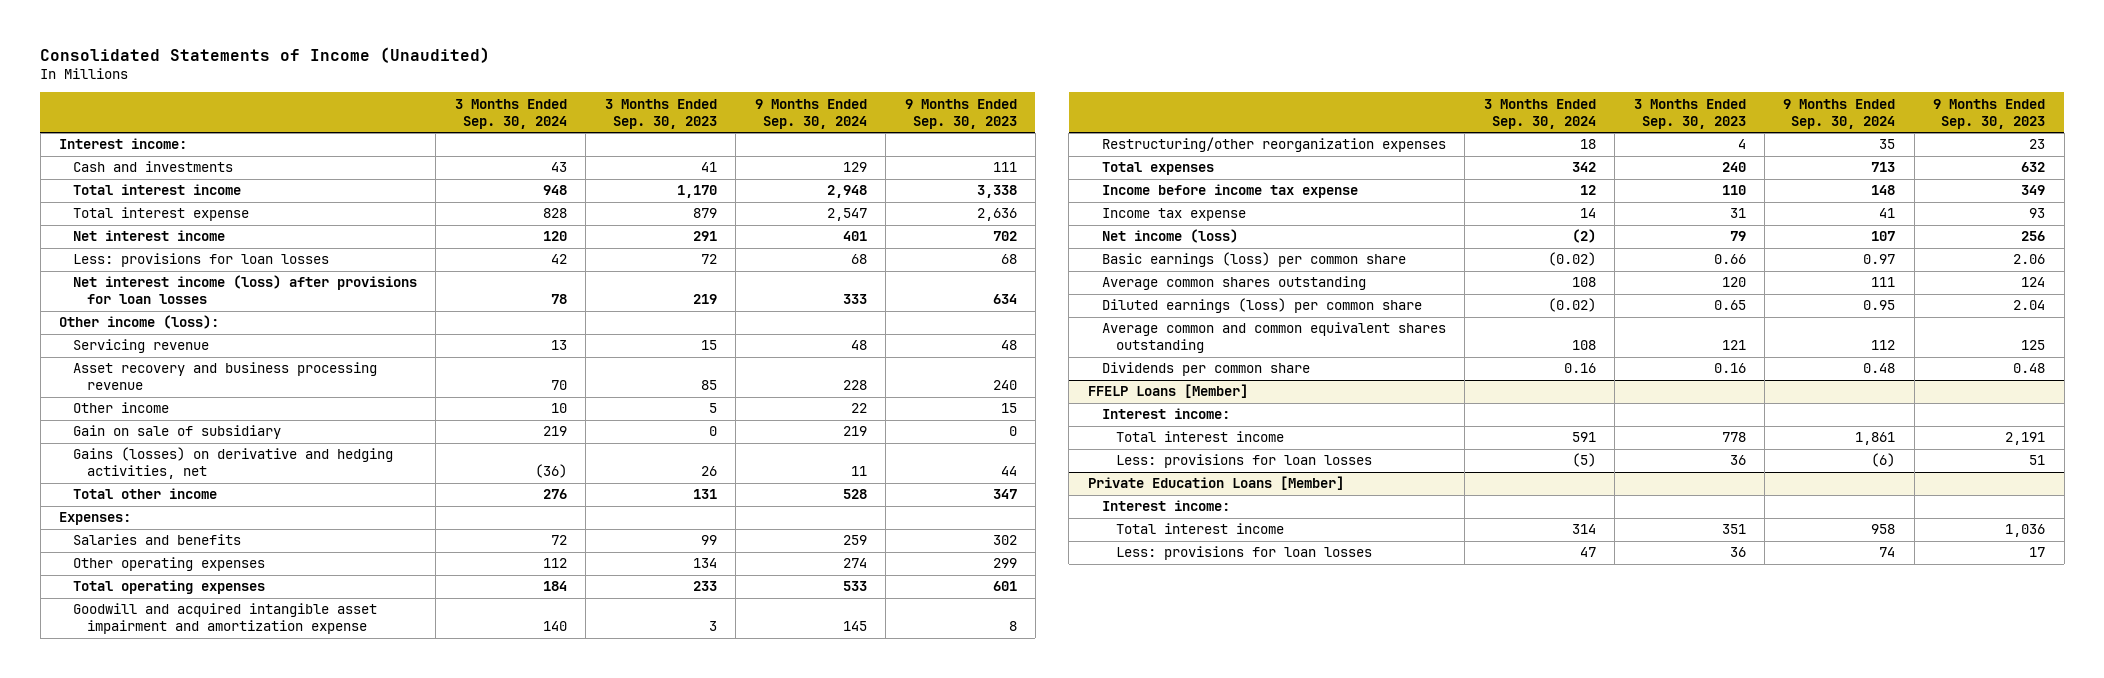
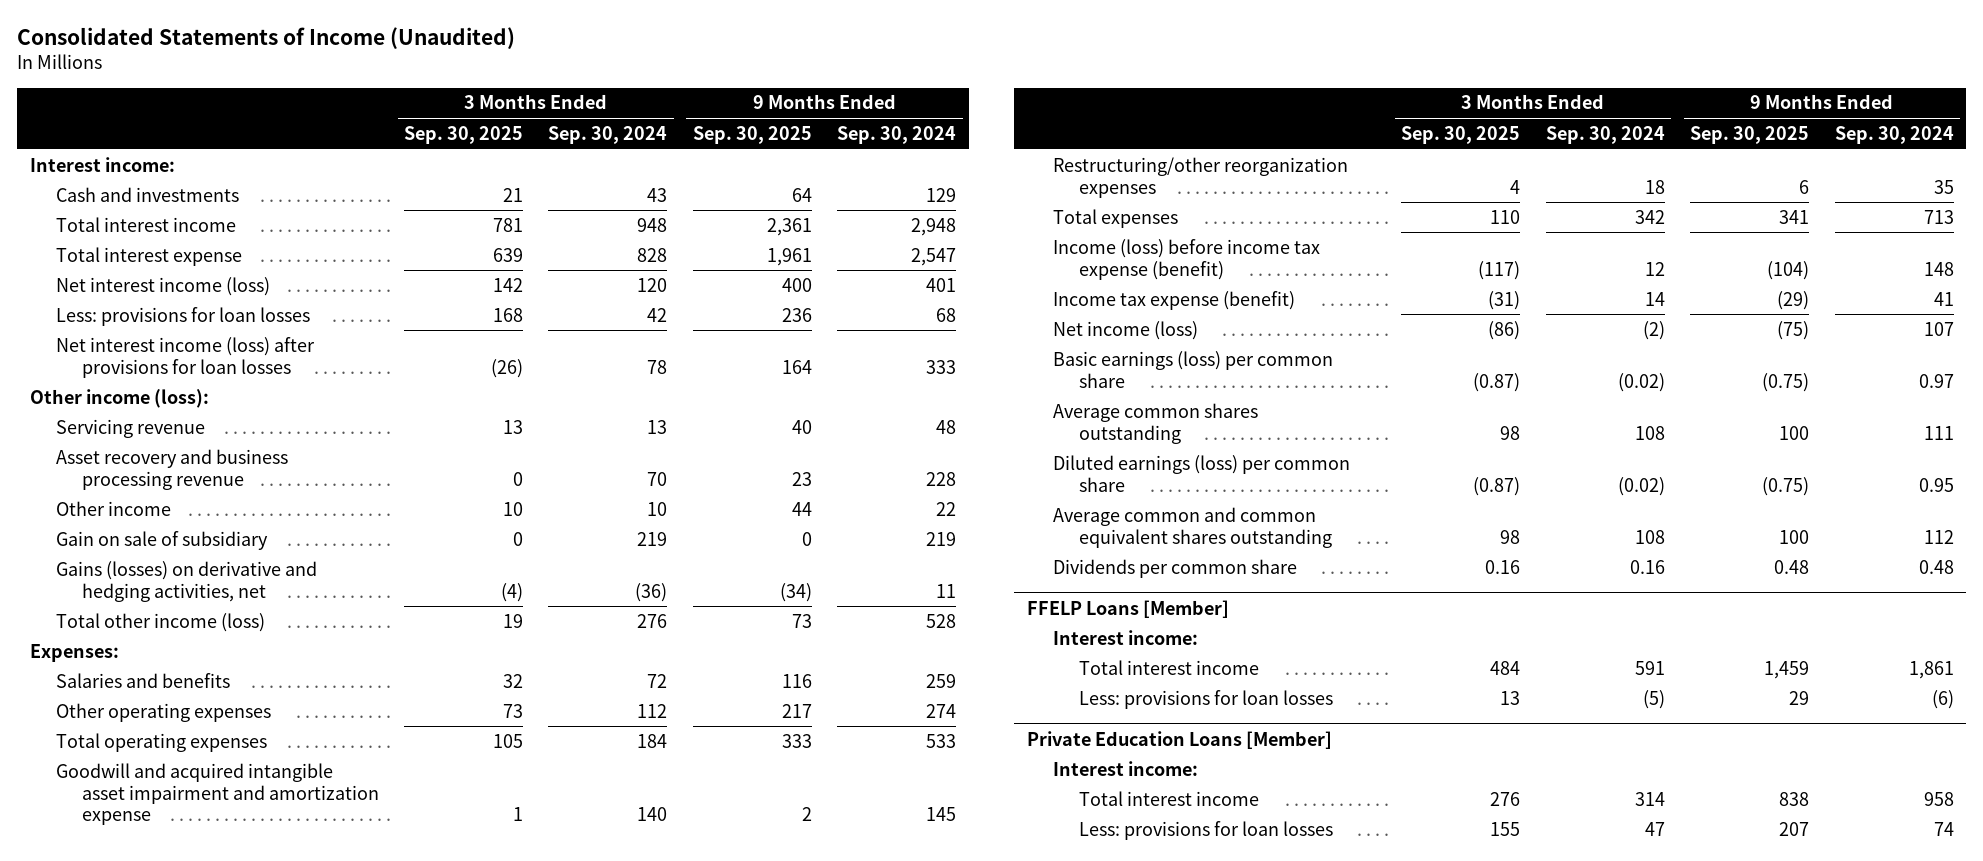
[604,98,717,129] 3 Months Ended Sep. 30, 2023 -> none
[904,98,1017,129] 9 Months Ended Sep. 30, 2023 -> none
none -> [403,125,523,144] Sep. 30, 2025
none -> [692,125,812,144] Sep. 30, 2025
[72,230,225,242] Net interest income -> [55,276,270,296] Net interest income (loss)
[72,488,217,500] Total other income -> [55,612,265,632] Total other income (loss)
[1101,184,1358,199] Income before income tax expense -> [1052,238,1320,280] Income (loss) before income tax expense (benefit)
[1101,208,1246,222] Income tax expense -> [1052,290,1295,310] Income tax expense (benefit)

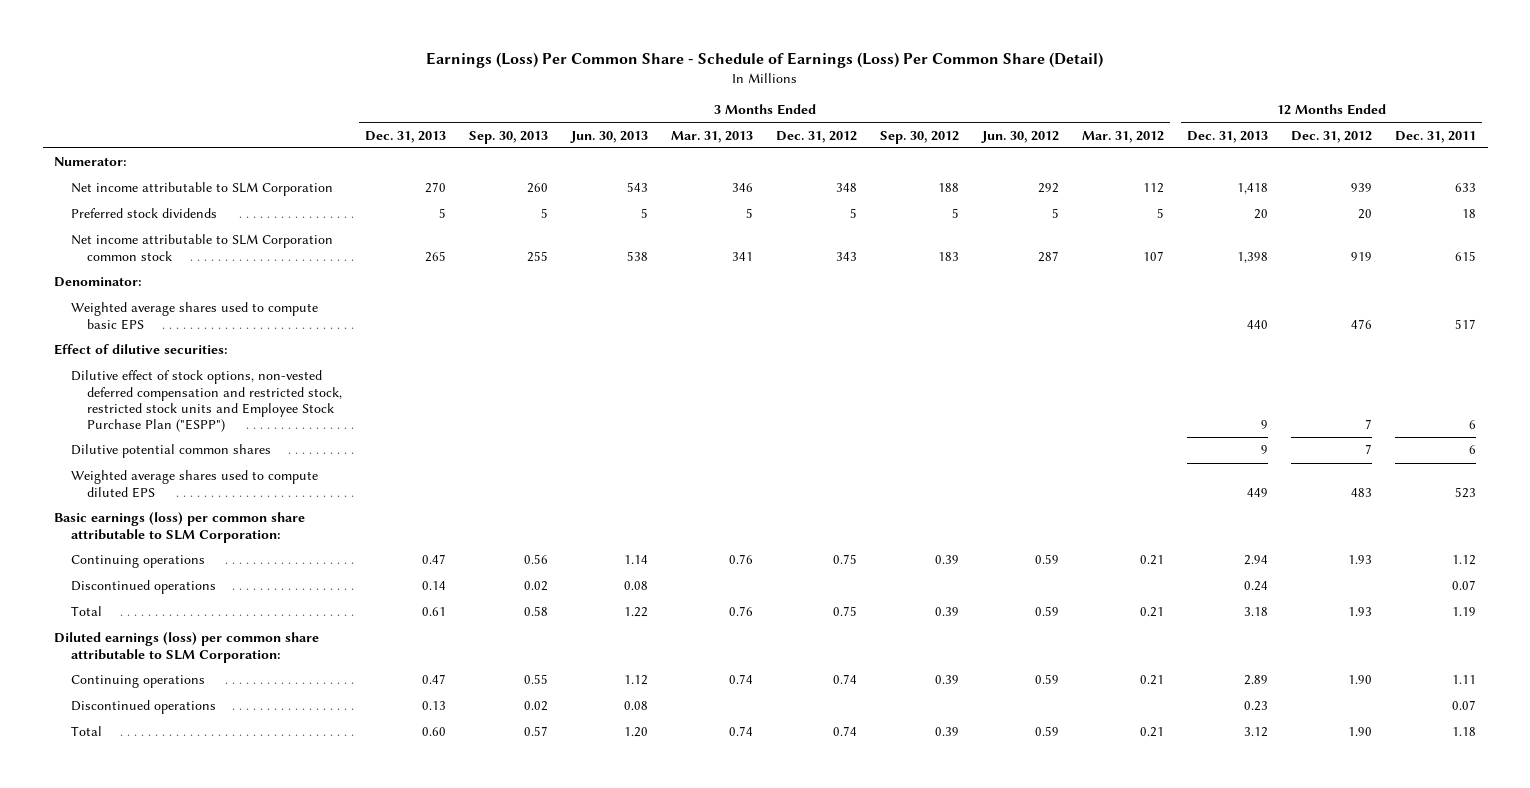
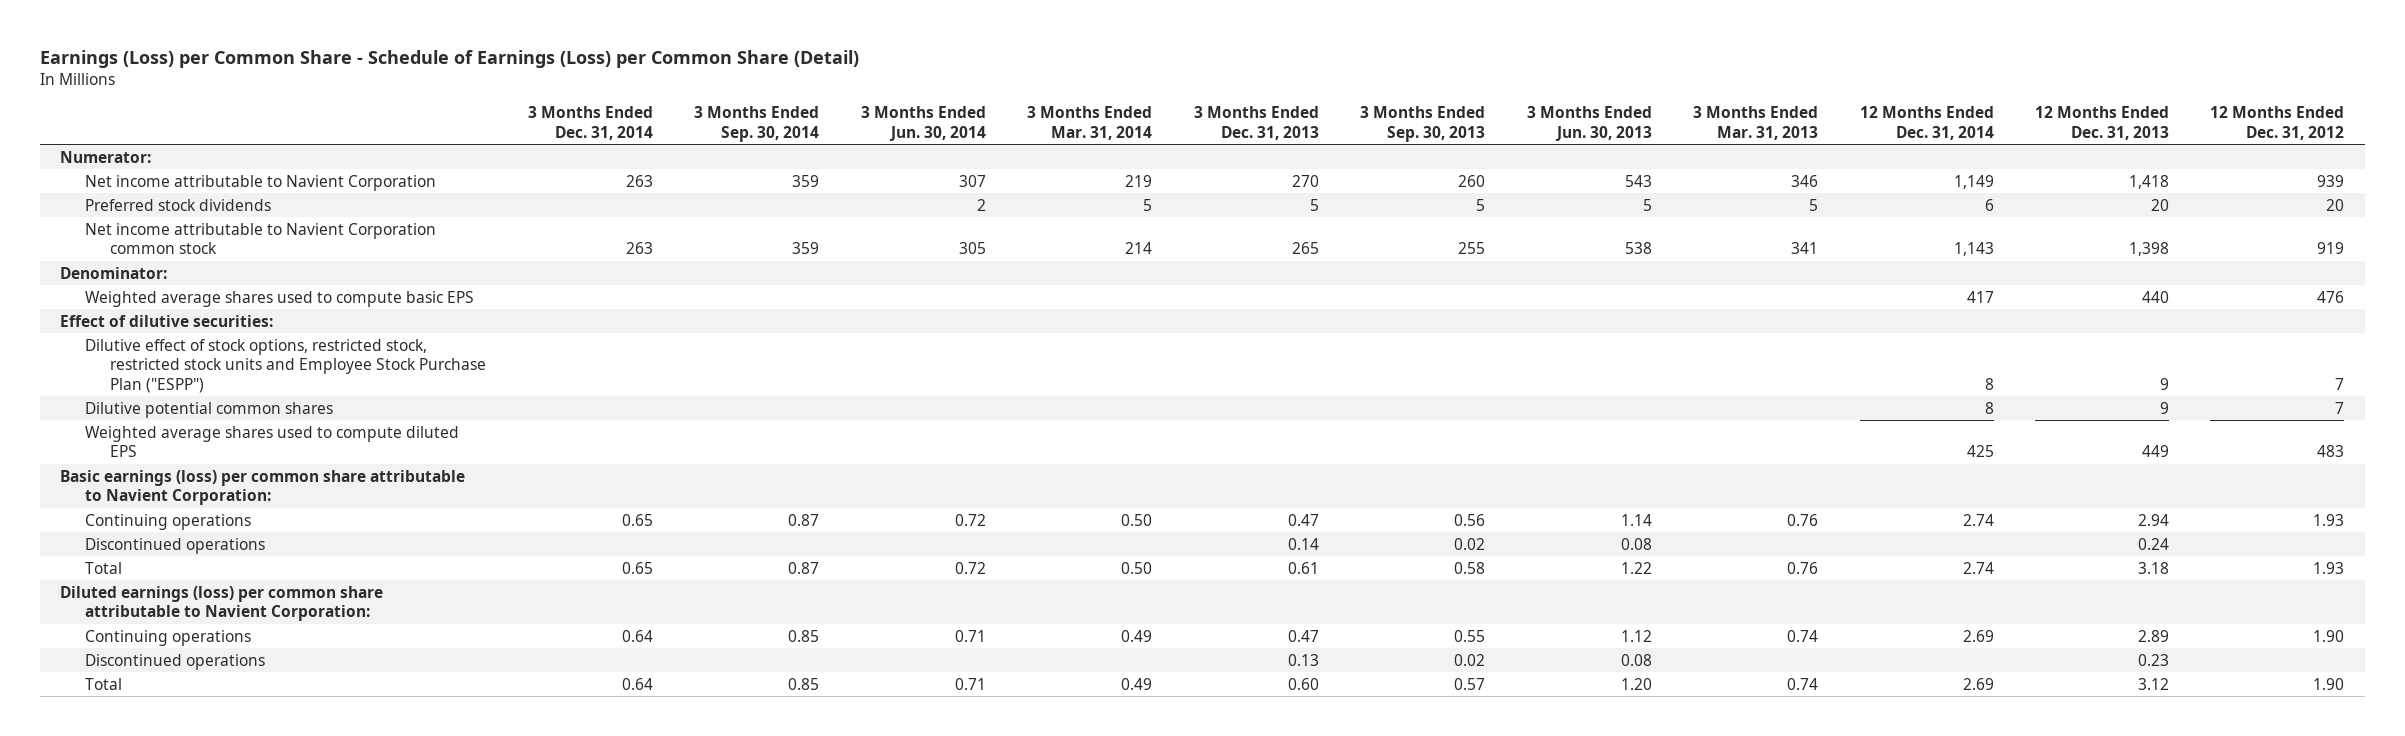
[426,52,1104,69] Earnings (Loss) Per Common Share - Schedule of Earnings (Loss) Per Common Share (Detail) -> [39,49,859,68] Earnings (Loss) per Common Share - Schedule of Earnings (Loss) per Common Share (Detail)
[776,130,858,143] Dec. 31, 2012 -> none
[880,130,960,144] Sep. 30, 2012 -> none
[981,130,1060,143] Jun. 30, 2012 -> none
[1082,130,1165,143] Mar. 31, 2012 -> none
[1395,130,1477,143] Dec. 31, 2011 -> none
none -> [527,106,653,141] 3 Months Ended Dec. 31, 2014
none -> [694,106,820,143] 3 Months Ended Sep. 30, 2014
none -> [860,106,986,142] 3 Months Ended Jun. 30, 2014
none -> [1027,106,1153,141] 3 Months Ended Mar. 31, 2014
none -> [1859,106,1994,141] 12 Months Ended Dec. 31, 2014
[70,182,333,197] Net income attributable to SLM Corporation -> [85,174,437,191] Net income attributable to Navient Corporation
[70,234,333,261] Net income attributable to SLM Corporation common stock -> [85,222,437,255] Net income attributable to Navient Corporation common stock
[70,370,343,433] Dilutive effect of stock options, non-vested deferred compensation and restricted stock, restricted stock units and Employee Stock Purchase Plan ("ESPP") -> [85,338,487,394] Dilutive effect of stock options, restricted stock, restricted stock units and Employee Stock Purchase Plan ("ESPP")
[54,512,306,543] Basic earnings (loss) per common share attributable to SLM Corporation: -> [60,469,466,506] Basic earnings (loss) per common share attributable to Navient Corporation:
[54,632,320,663] Diluted earnings (loss) per common share attributable to SLM Corporation: -> [60,585,384,622] Diluted earnings (loss) per common share attributable to Navient Corporation:

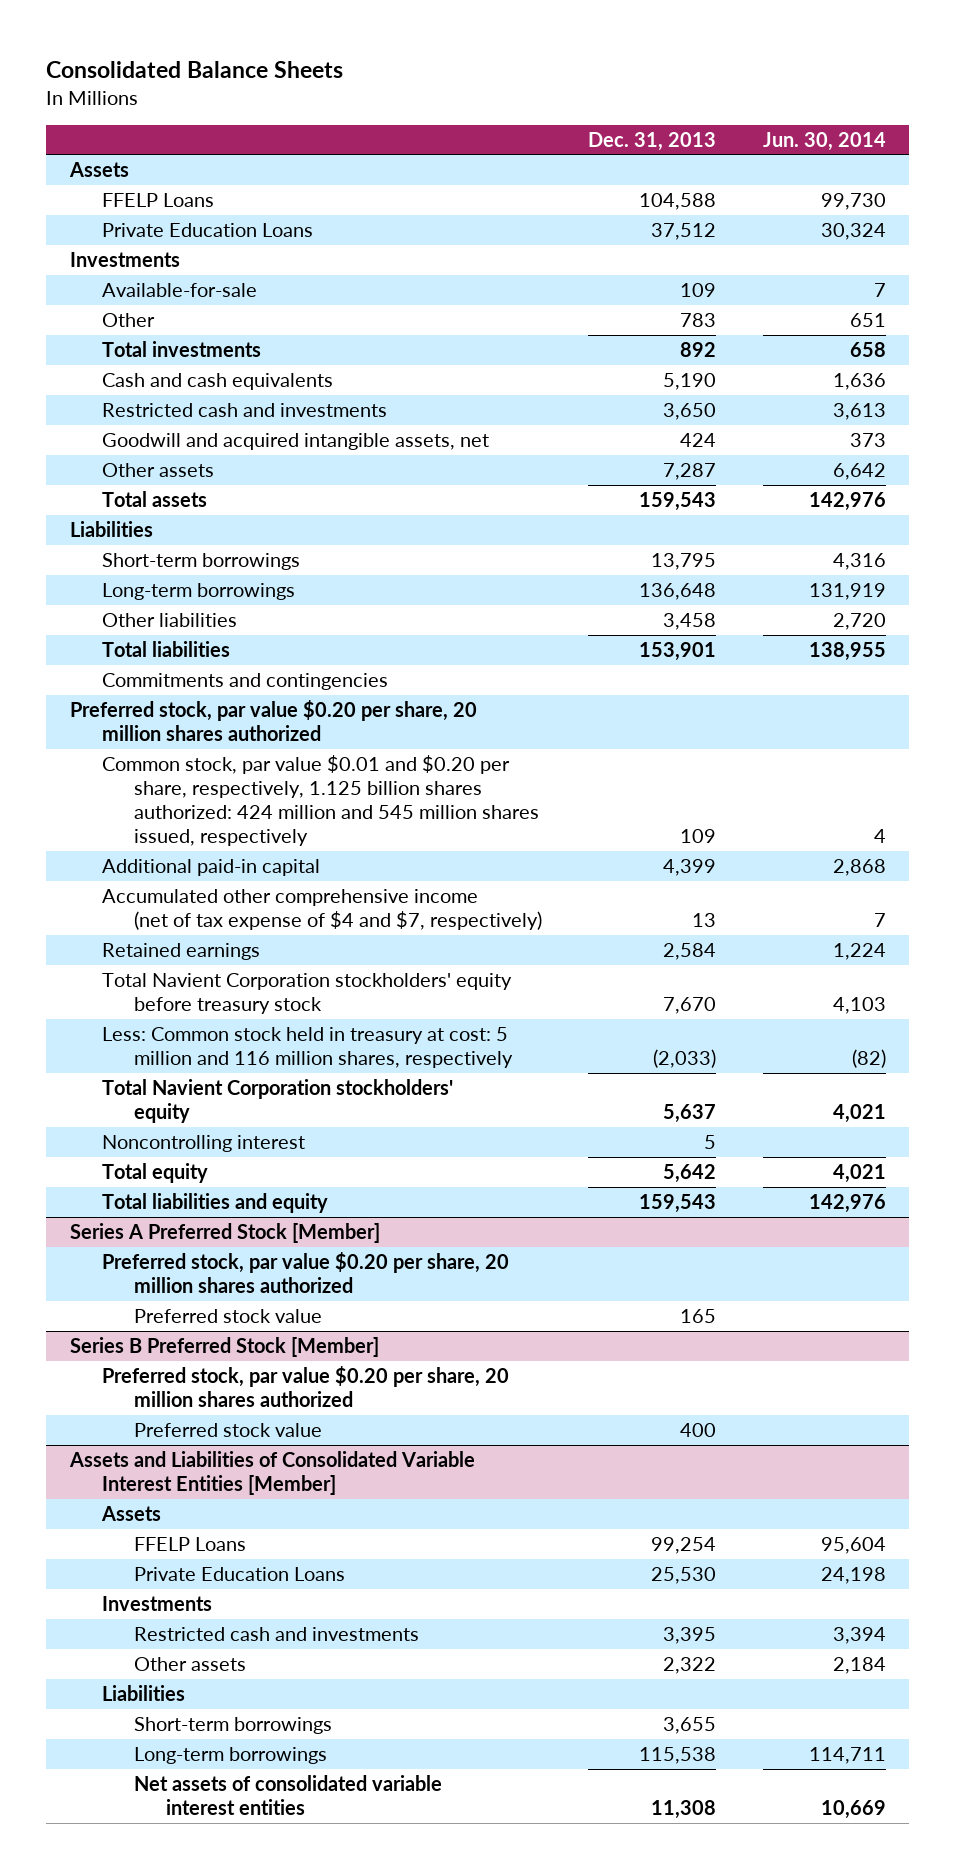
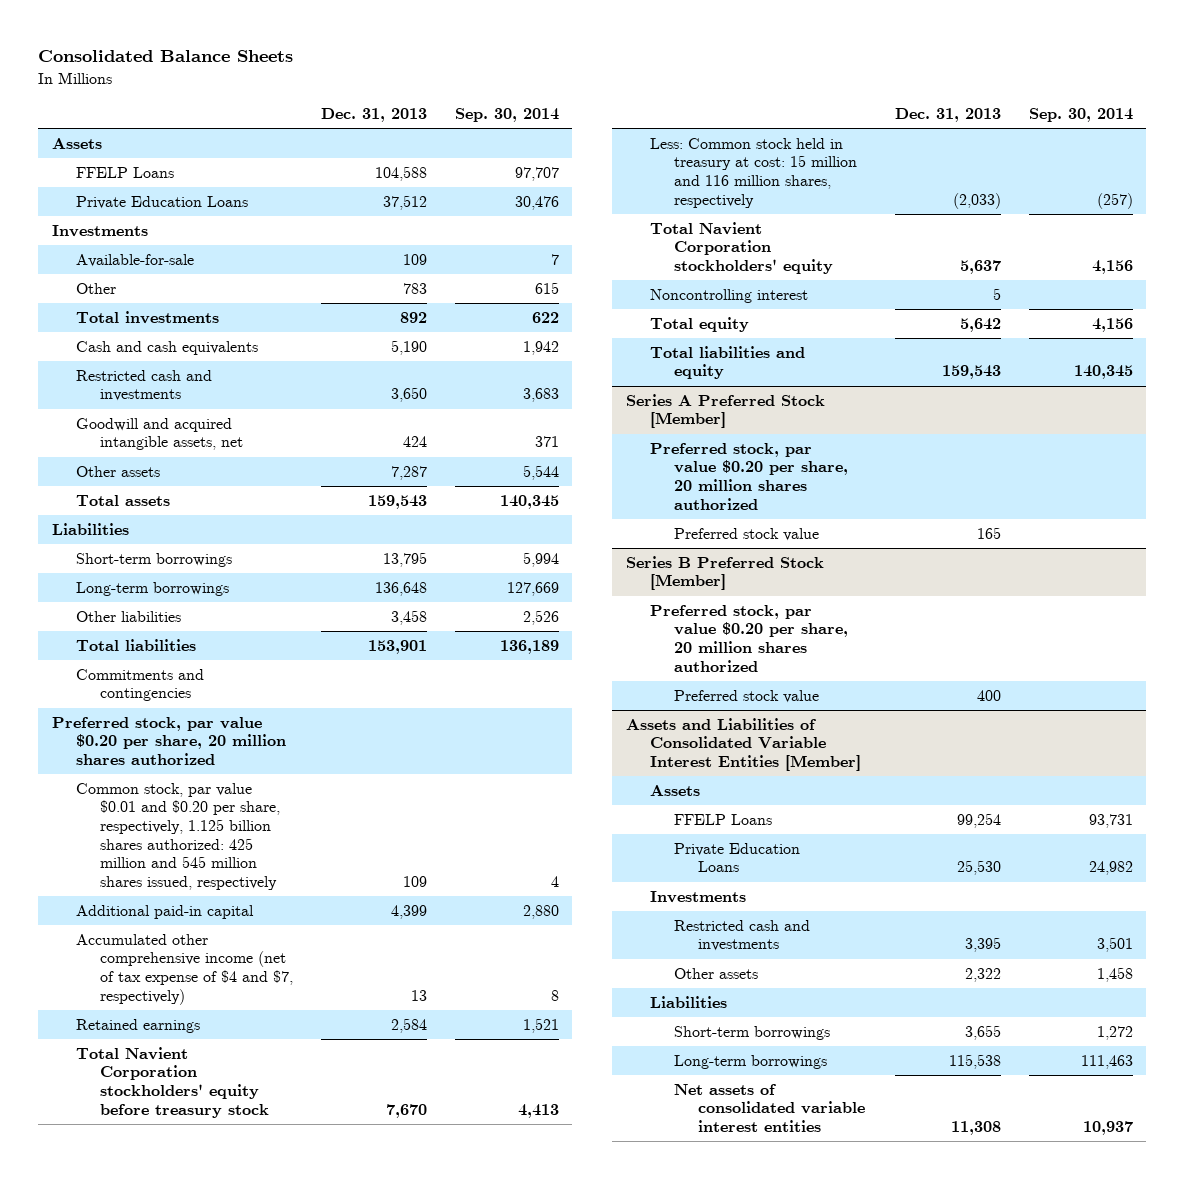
[762,131,886,151] Jun. 30, 2014 -> none
none -> [454,108,559,123] Sep. 30, 2014
[101,754,539,847] Common stock, par value $0.01 and $0.20 per share, respectively, 1.125 billion shares authorized: 424 million and 545 million shares issued, respectively -> [75,782,281,890] Common stock, par value $0.01 and $0.20 per share, respectively, 1.125 billion shares authorized: 425 million and 545 million shares issued, respectively
[101,1026,513,1069] Less: Common stock held in treasury at cost: 5 million and 116 million shares, respectively -> [649,137,858,208] Less: Common stock held in treasury at cost: 15 million and 116 million shares, respectively

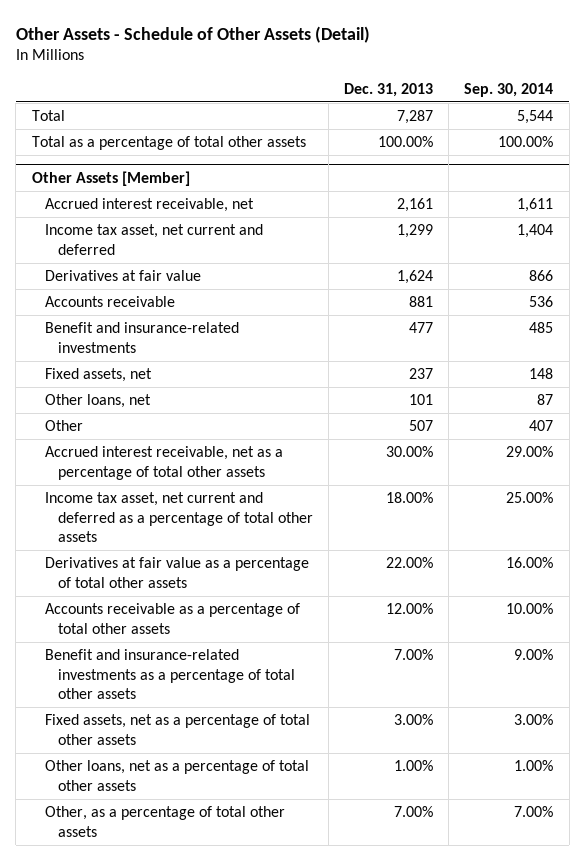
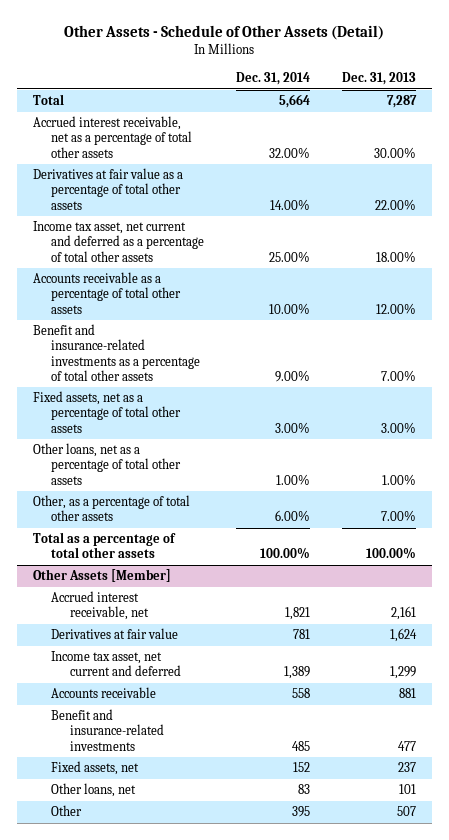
[464,82,554,97] Sep. 30, 2014 -> none
none -> [236,72,311,86] Dec. 31, 2014
none -> [33,116,193,158] Accrued interest receivable, net as a percentage of total other assets
none -> [33,168,184,210] Derivatives at fair value as a percentage of total other assets
none -> [33,221,205,262] Income tax asset, net current and deferred as a percentage of total other assets
none -> [33,272,182,314] Accounts receivable as a percentage of total other assets
none -> [33,324,201,381] Benefit and insurance-related investments as a percentage of total other assets
none -> [33,391,182,433] Fixed assets, net as a percentage of total other assets
none -> [33,443,182,485] Other loans, net as a percentage of total other assets
none -> [33,495,191,522] Other, as a percentage of total other assets
[44,224,263,255] Income tax asset, net current and deferred -> [51,651,181,677] Income tax asset, net current and deferred
[44,446,283,480] Accrued interest receivable, net as a percentage of total other assets -> none
[44,492,314,543] Income tax asset, net current and deferred as a percentage of total other assets -> none
[44,557,309,588] Derivatives at fair value as a percentage of total other assets -> none
[44,603,300,634] Accounts receivable as a percentage of total other assets -> none
[44,649,296,700] Benefit and insurance-related investments as a percentage of total other assets -> none
[44,714,310,745] Fixed assets, net as a percentage of total other assets -> none
[44,760,309,791] Other loans, net as a percentage of total other assets -> none
[44,806,285,837] Other, as a percentage of total other assets -> none

